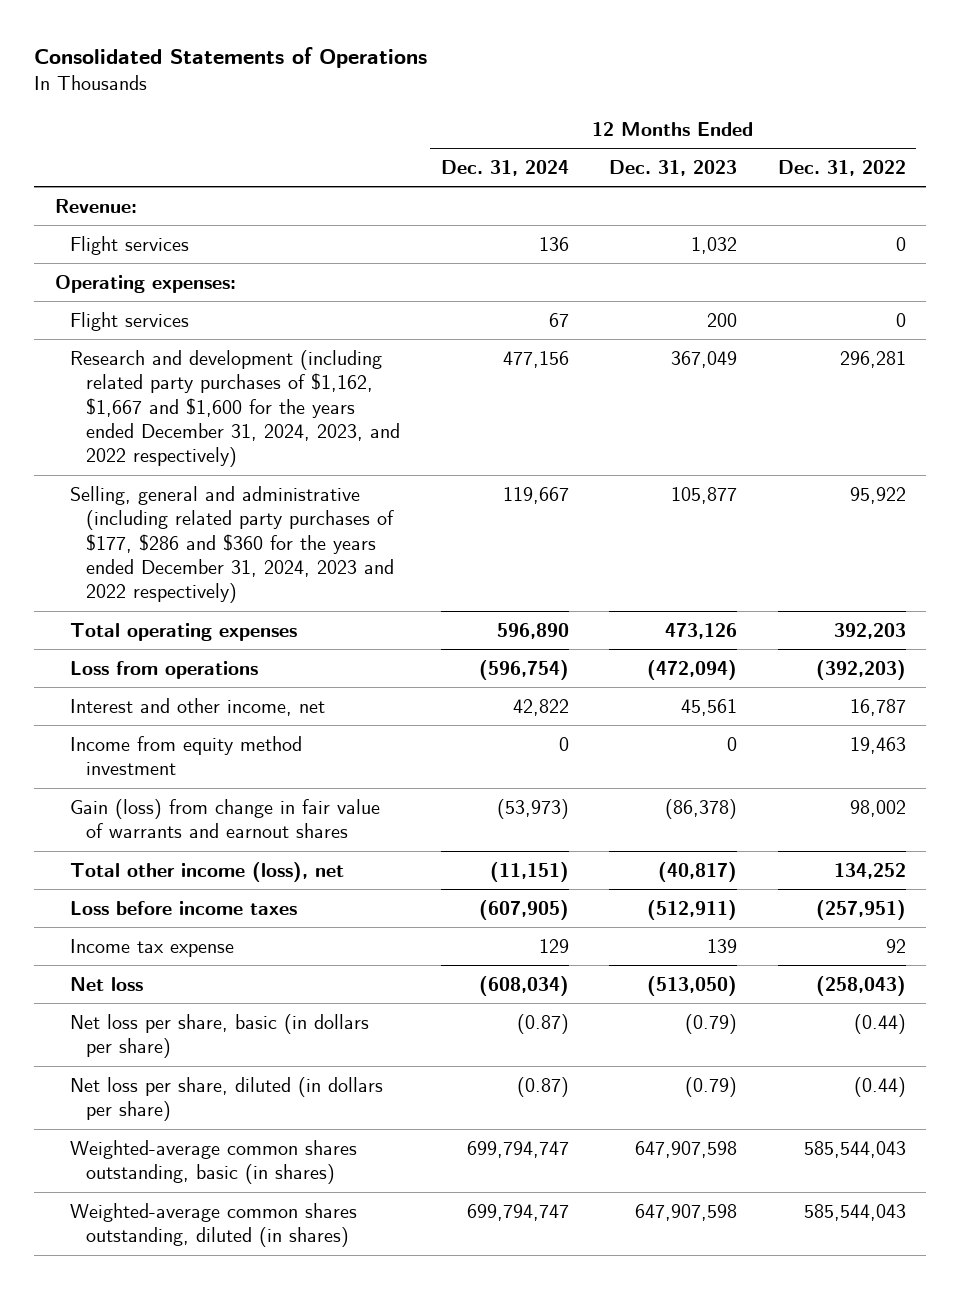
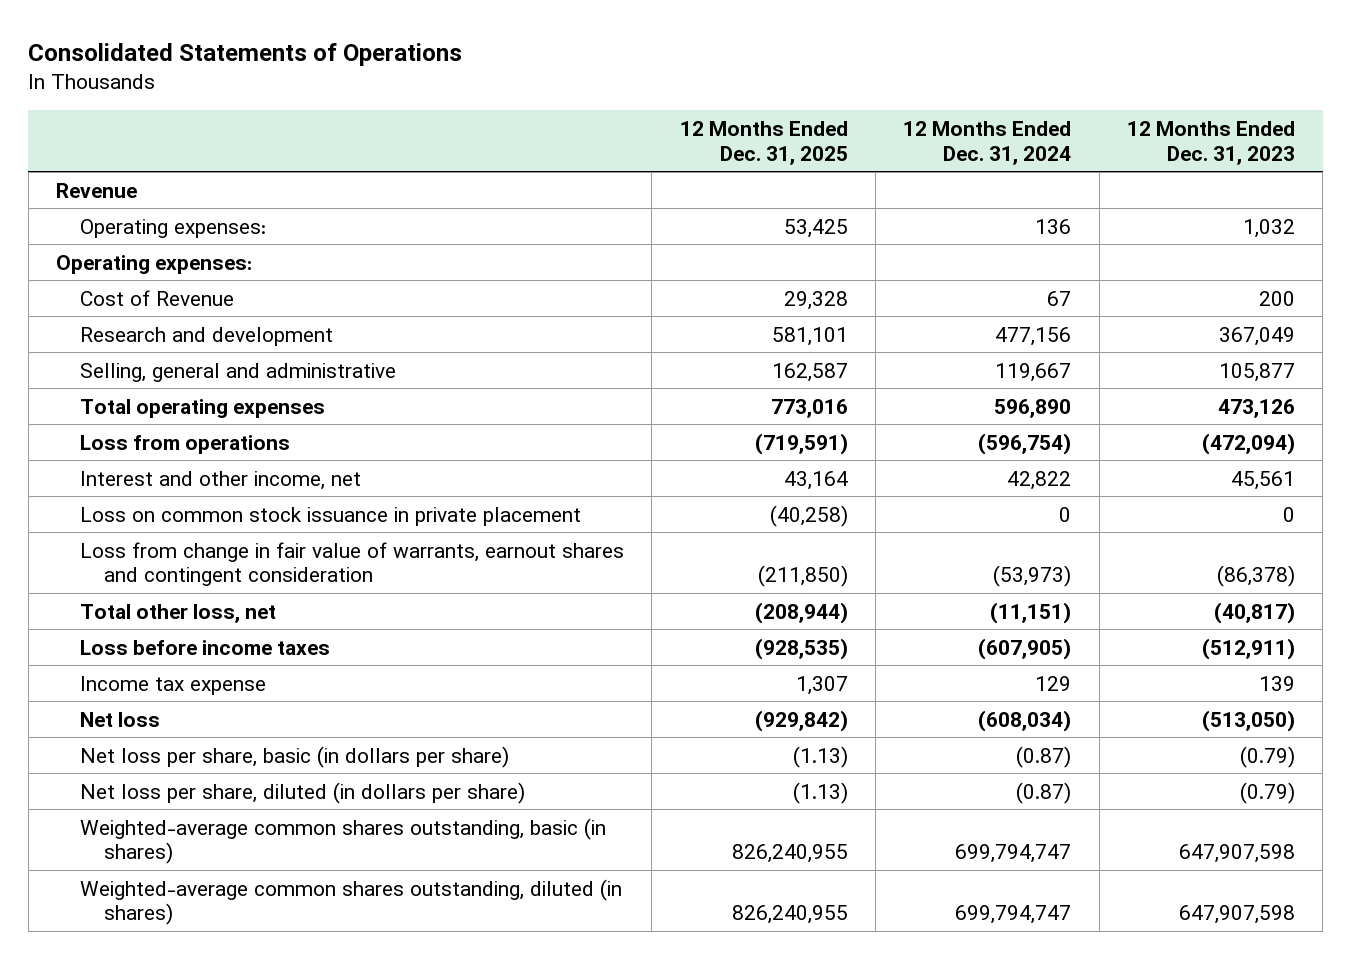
[777,159,906,176] Dec. 31, 2022 -> none
none -> [679,120,848,165] 12 Months Ended Dec. 31, 2025
[54,198,137,213] Revenue: -> [56,182,138,198] Revenue
[70,235,190,255] Flight services -> [79,218,266,238] Operating expenses:
[70,311,190,331] Flight services -> [79,289,234,306] Cost of Revenue
[70,349,401,468] Research and development (including related party purchases of $1,162, $1,667 and $1,600 for the years ended December 31, 2024, 2023, and 2022 respectively) -> [79,326,333,346] Research and development
[70,485,395,604] Selling, general and administrative (including related party purchases of $177, $286 and $360 for the years ended December 31, 2024, 2023 and 2022 respectively) -> [79,362,396,382] Selling, general and administrative
[70,735,303,776] Income from equity method investment -> none
none -> [79,506,581,526] Loss on common stock issuance in private placement
[70,798,381,839] Gain (loss) from change in fair value of warrants and earnout shares -> [79,541,624,587] Loss from change in fair value of warrants, earnout shares and contingent consideration
[70,861,345,882] Total other income (loss), net -> [79,603,276,623] Total other loss, net

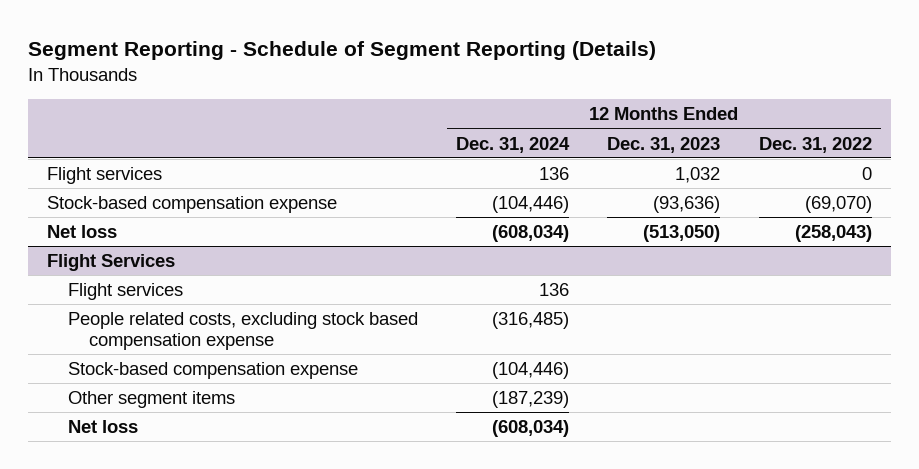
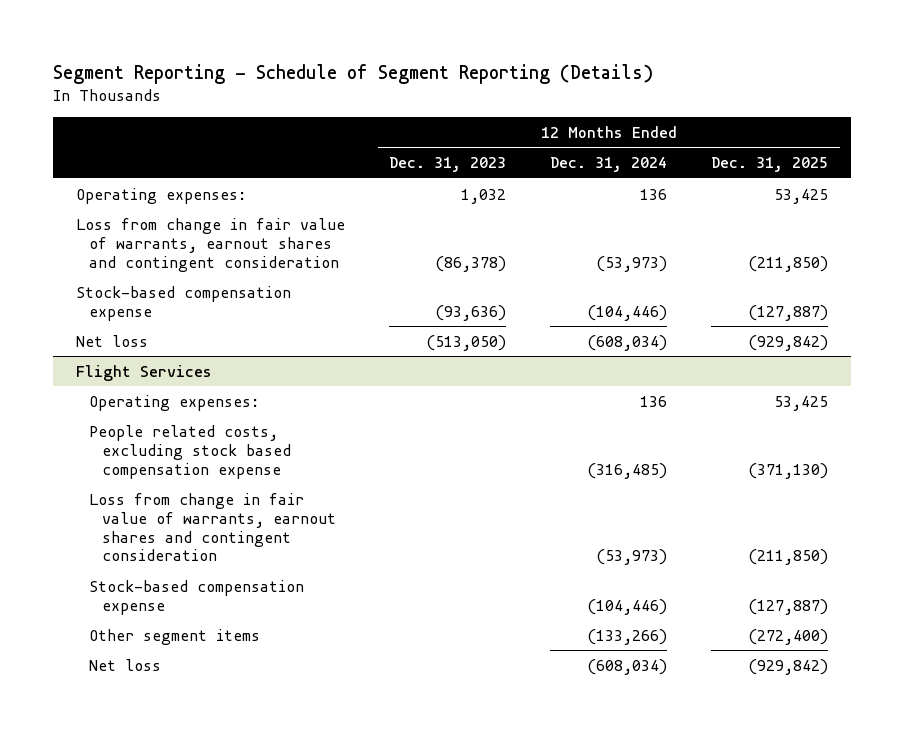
[758,136,872,153] Dec. 31, 2022 -> none
none -> [711,157,829,173] Dec. 31, 2025
[46,166,162,184] Flight services -> [75,187,246,204] Operating expenses:
none -> [75,217,345,272] Loss from change in fair value of warrants, earnout shares and contingent consideration
[67,282,183,300] Flight services -> [88,394,259,411] Operating expenses:
none -> [88,492,337,562] Loss from change in fair value of warrants, earnout shares and contingent consideration
[492,390,570,408] (187,239) -> [587,628,668,645] (133,266)

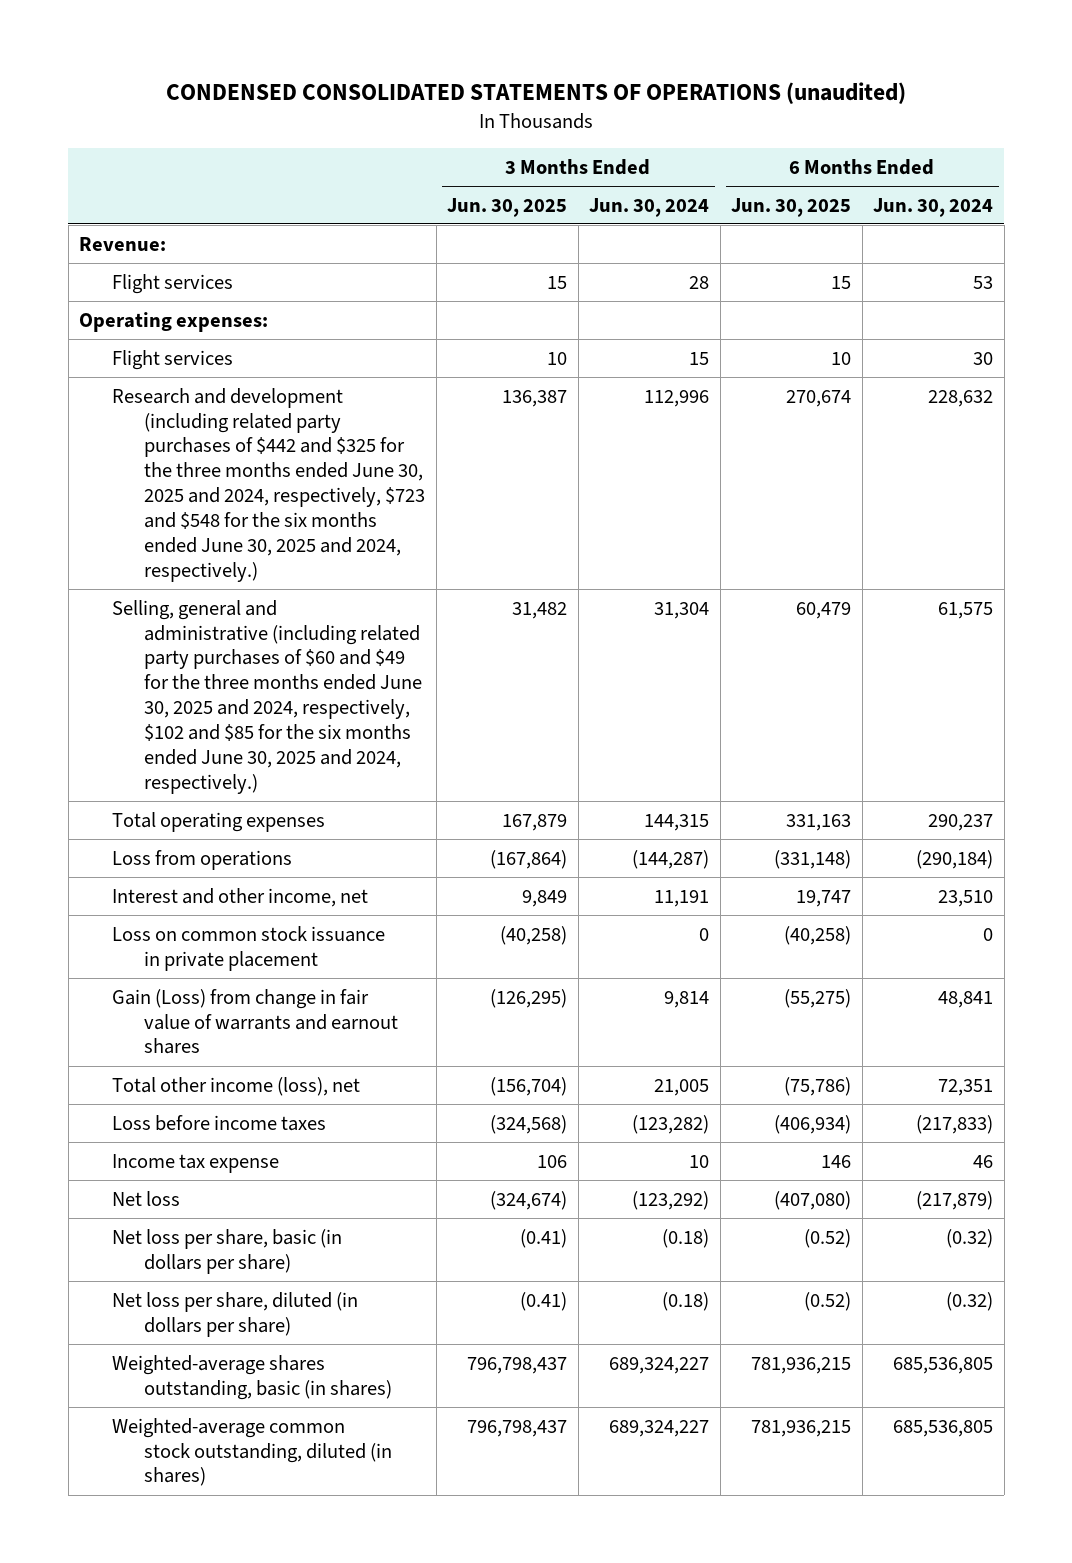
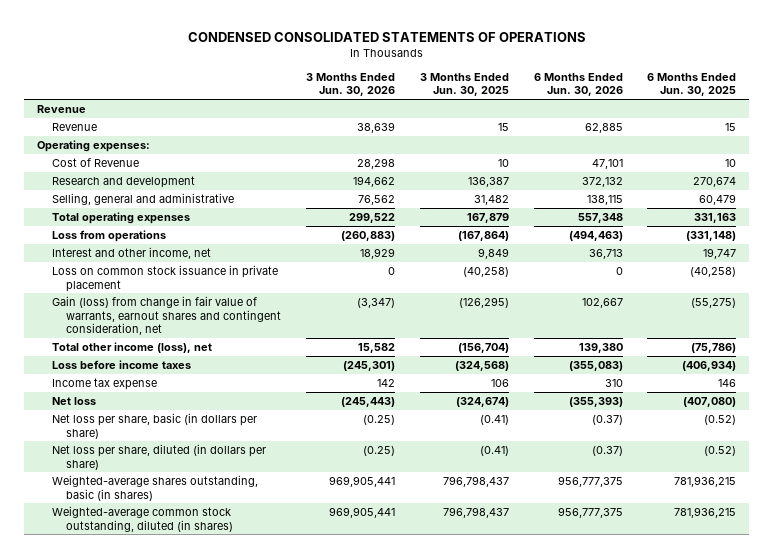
[166,81,907,104] CONDENSED CONSOLIDATED STATEMENTS OF OPERATIONS (unaudited) -> [187,31,586,42] CONDENSED CONSOLIDATED STATEMENTS OF OPERATIONS
[589,197,710,217] Jun. 30, 2024 -> none
[873,197,994,217] Jun. 30, 2024 -> none
none -> [306,72,396,97] 3 Months Ended Jun. 30, 2026
none -> [533,72,623,97] 6 Months Ended Jun. 30, 2026
[79,236,167,251] Revenue: -> [36,105,86,114] Revenue
[111,273,233,294] Flight services -> [51,123,97,132] Revenue
[111,349,233,370] Flight services -> [51,158,139,168] Cost of Revenue
[111,387,426,582] Research and development (including related party purchases of $442 and $325 for the three months ended June 30, 2025 and 2024, respectively, $723 and $548 for the six months ended June 30, 2025 and 2024, respectively.) -> [51,176,195,189] Research and development
[111,599,423,794] Selling, general and administrative (including related party purchases of $60 and $49 for the three months ended June 30, 2025 and 2024, respectively, $102 and $85 for the six months ended June 30, 2025 and 2024, respectively.) -> [51,193,234,206] Selling, general and administrative
[111,988,399,1055] Gain (Loss) from change in fair value of warrants and earnout shares -> [51,296,282,336] Gain (loss) from change in fair value of warrants, earnout shares and contingent consideration, net

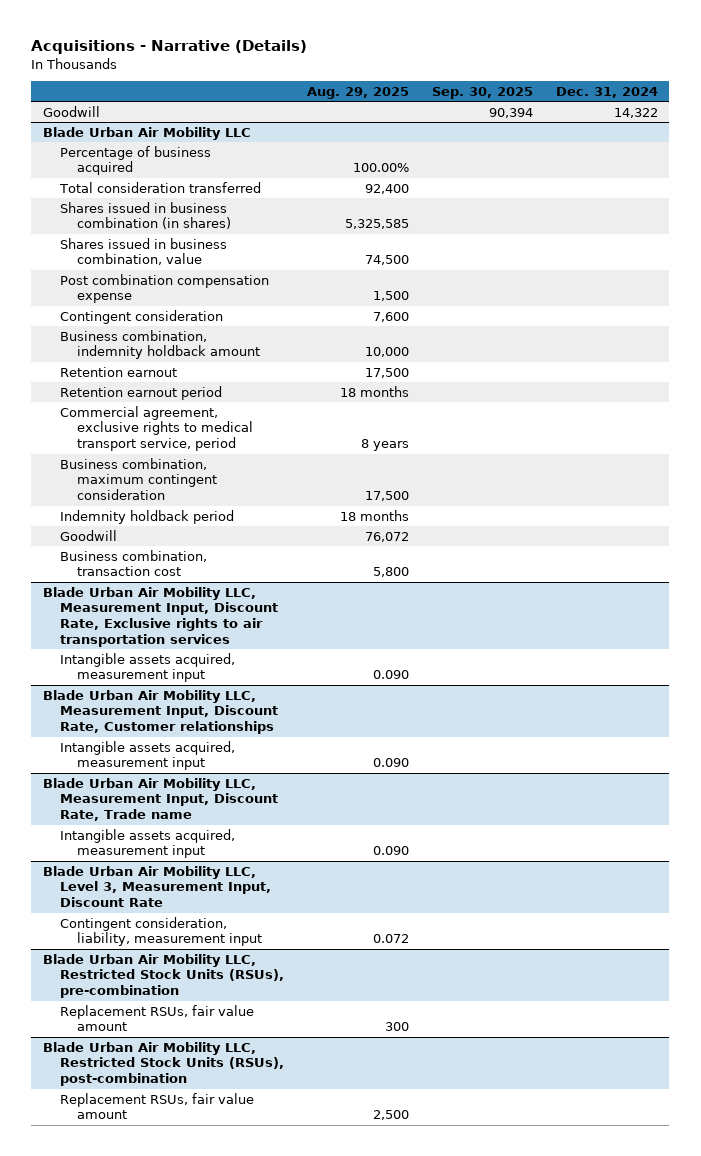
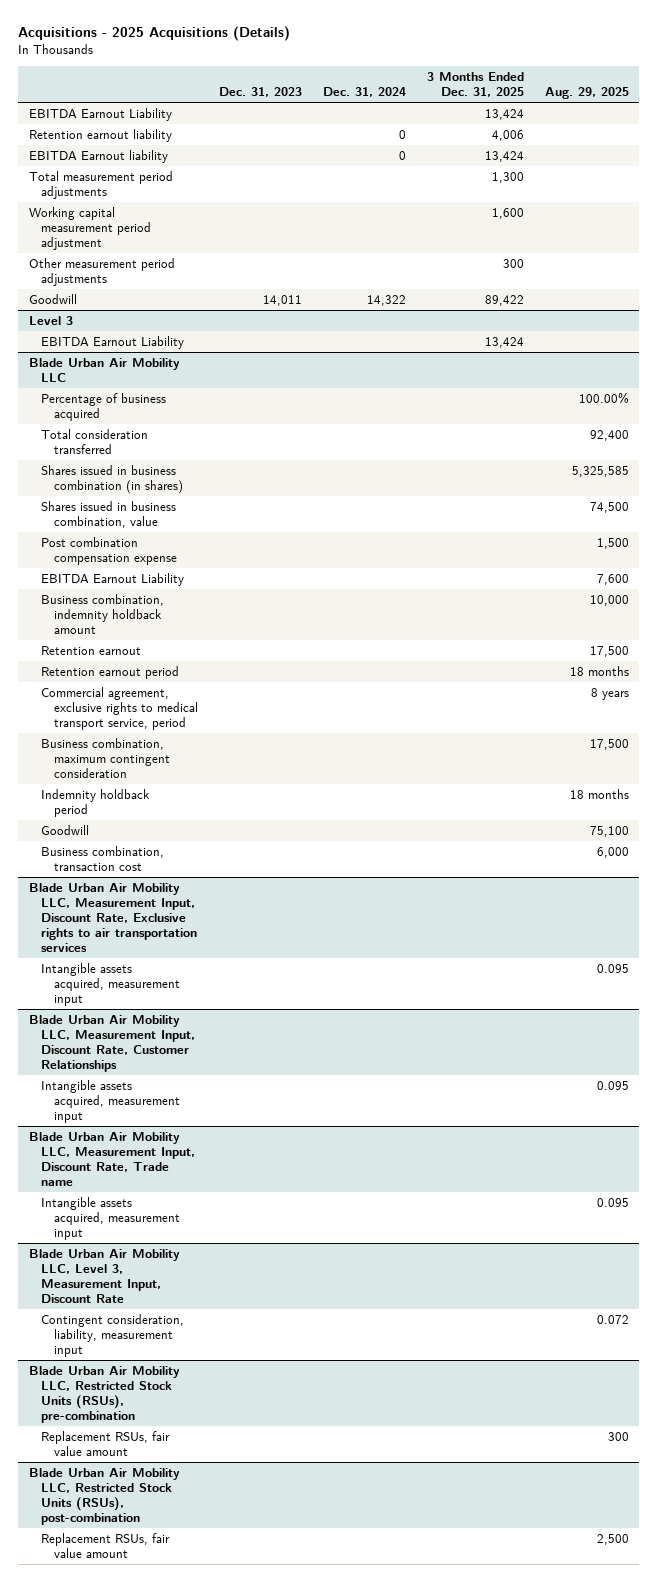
[31,40,308,55] Acquisitions - Narrative (Details) -> [18,26,291,42] Acquisitions - 2025 Acquisitions (Details)
[431,87,533,100] Sep. 30, 2025 -> none
none -> [219,86,303,97] Dec. 31, 2023
none -> [426,71,524,97] 3 Months Ended Dec. 31, 2025
none -> [28,107,172,121] EBITDA Earnout Liability
none -> [28,128,172,142] Retention earnout liability
none -> [28,149,168,163] EBITDA Earnout liability
none -> [28,170,173,199] Total measurement period adjustments
none -> [28,206,152,250] Working capital measurement period adjustment
none -> [28,257,175,286] Other measurement period adjustments
none -> [28,315,73,325] Level 3
none -> [41,335,185,349] EBITDA Earnout Liability
[59,309,223,324] Contingent consideration -> [41,572,185,586] EBITDA Earnout Liability
[364,531,409,542] 76,072 -> [589,825,629,837] 75,100
[372,567,409,578] 5,800 -> [596,846,629,858] 6,000
[372,670,409,680] 0.090 -> [596,963,629,973] 0.095
[42,689,278,735] Blade Urban Air Mobility LLC, Measurement Input, Discount Rate, Customer relationships -> [28,1014,196,1072] Blade Urban Air Mobility LLC, Measurement Input, Discount Rate, Customer Relationships
[372,758,409,768] 0.090 -> [596,1080,629,1090] 0.095
[372,846,409,856] 0.090 -> [596,1197,629,1207] 0.095

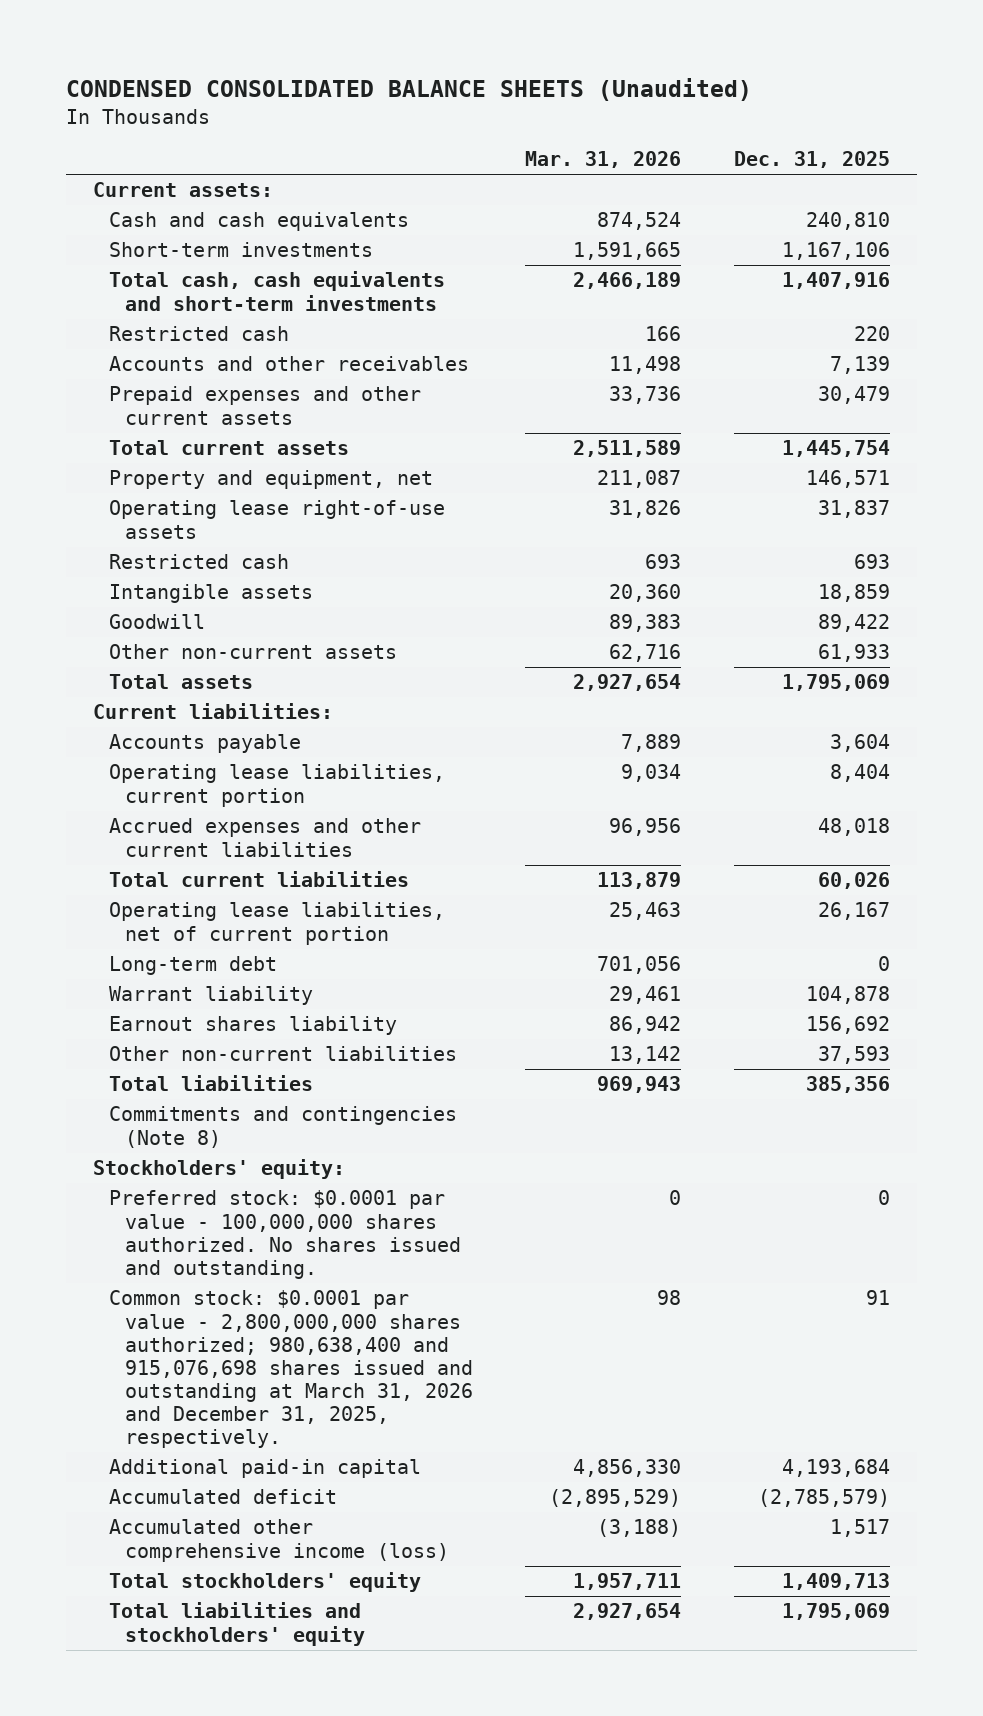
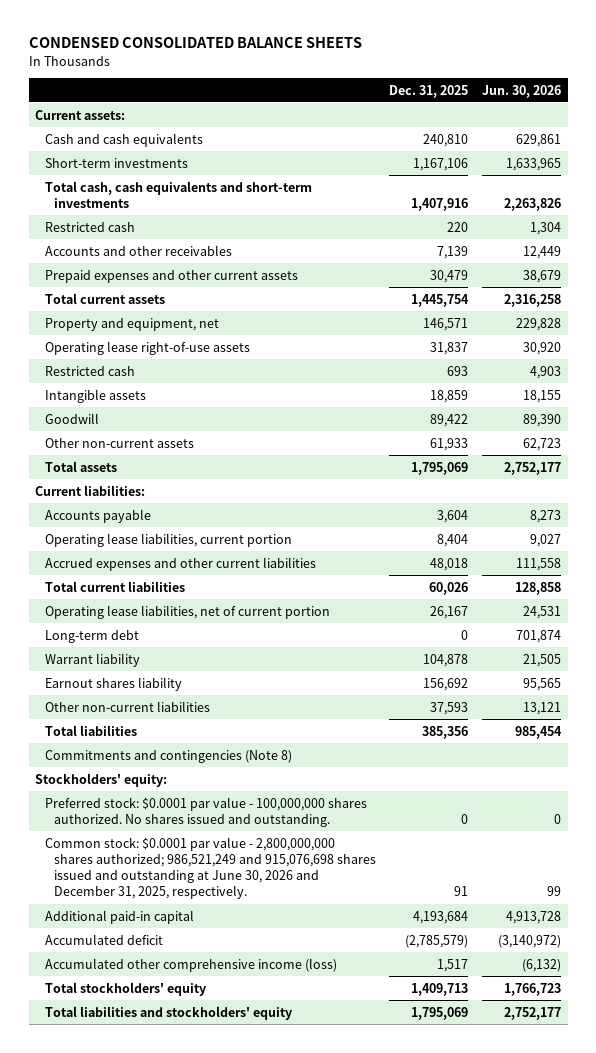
[66,78,753,102] CONDENSED CONSOLIDATED BALANCE SHEETS (Unaudited) -> [28,37,362,49] CONDENSED CONSOLIDATED BALANCE SHEETS
[525,151,682,169] Mar. 31, 2026 -> none
none -> [481,84,561,98] Jun. 30, 2026
[108,1290,473,1449] Common stock: $0.0001 par value - 2,800,000,000 shares authorized; 980,638,400 and 915,076,698 shares issued and outstanding at March 31, 2026 and December 31, 2025, respectively. -> [44,836,376,900] Common stock: $0.0001 par value - 2,800,000,000 shares authorized; 986,521,249 and 915,076,698 shares issued and outstanding at June 30, 2026 and December 31, 2025, respectively.

